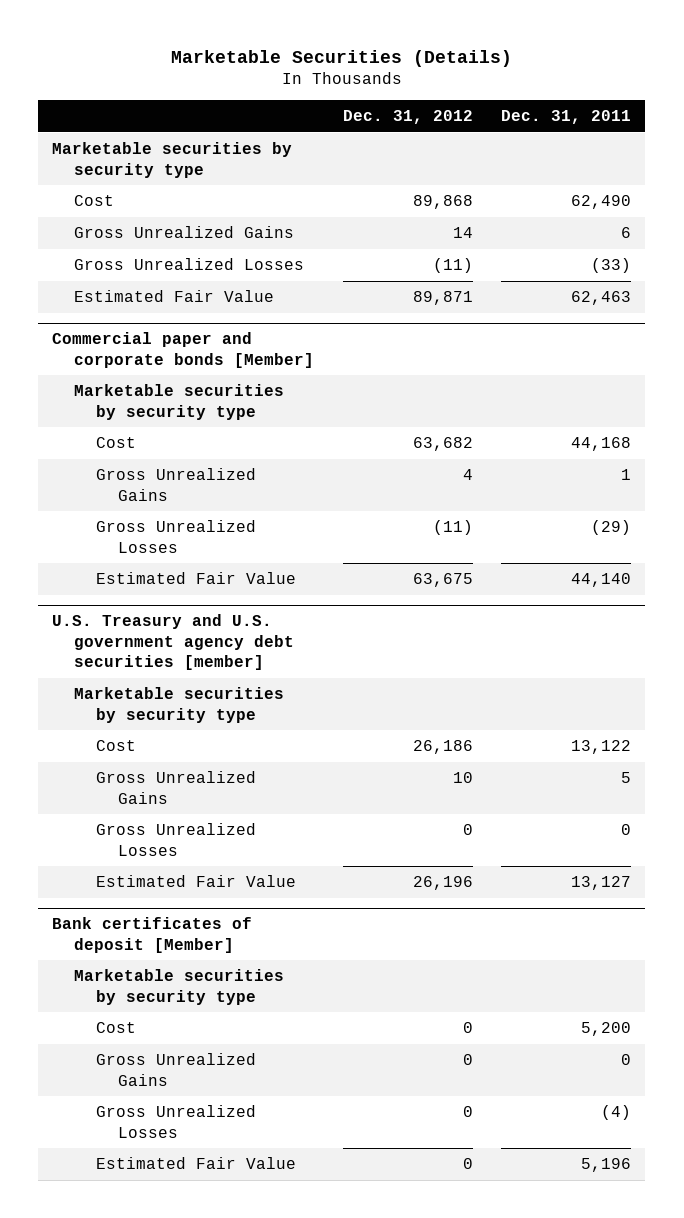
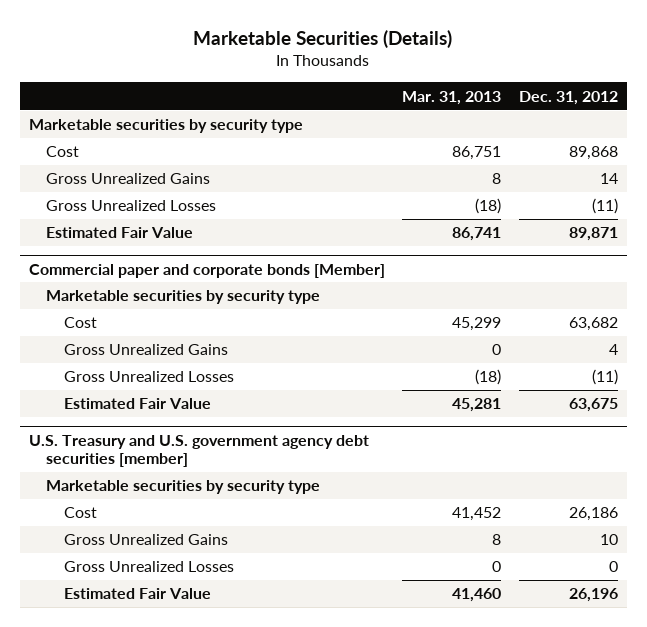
[501,110,632,125] Dec. 31, 2011 -> none
none -> [402,90,502,105] Mar. 31, 2013
[52,917,253,953] Bank certificates of deposit [Member] -> none
[74,969,285,1005] Marketable securities by security type -> none
[96,1022,137,1034] Cost -> none
[96,1053,257,1086] Gross Unrealized Gains -> none
[96,1105,257,1138] Gross Unrealized Losses -> none
[96,1157,297,1170] Estimated Fair Value -> none

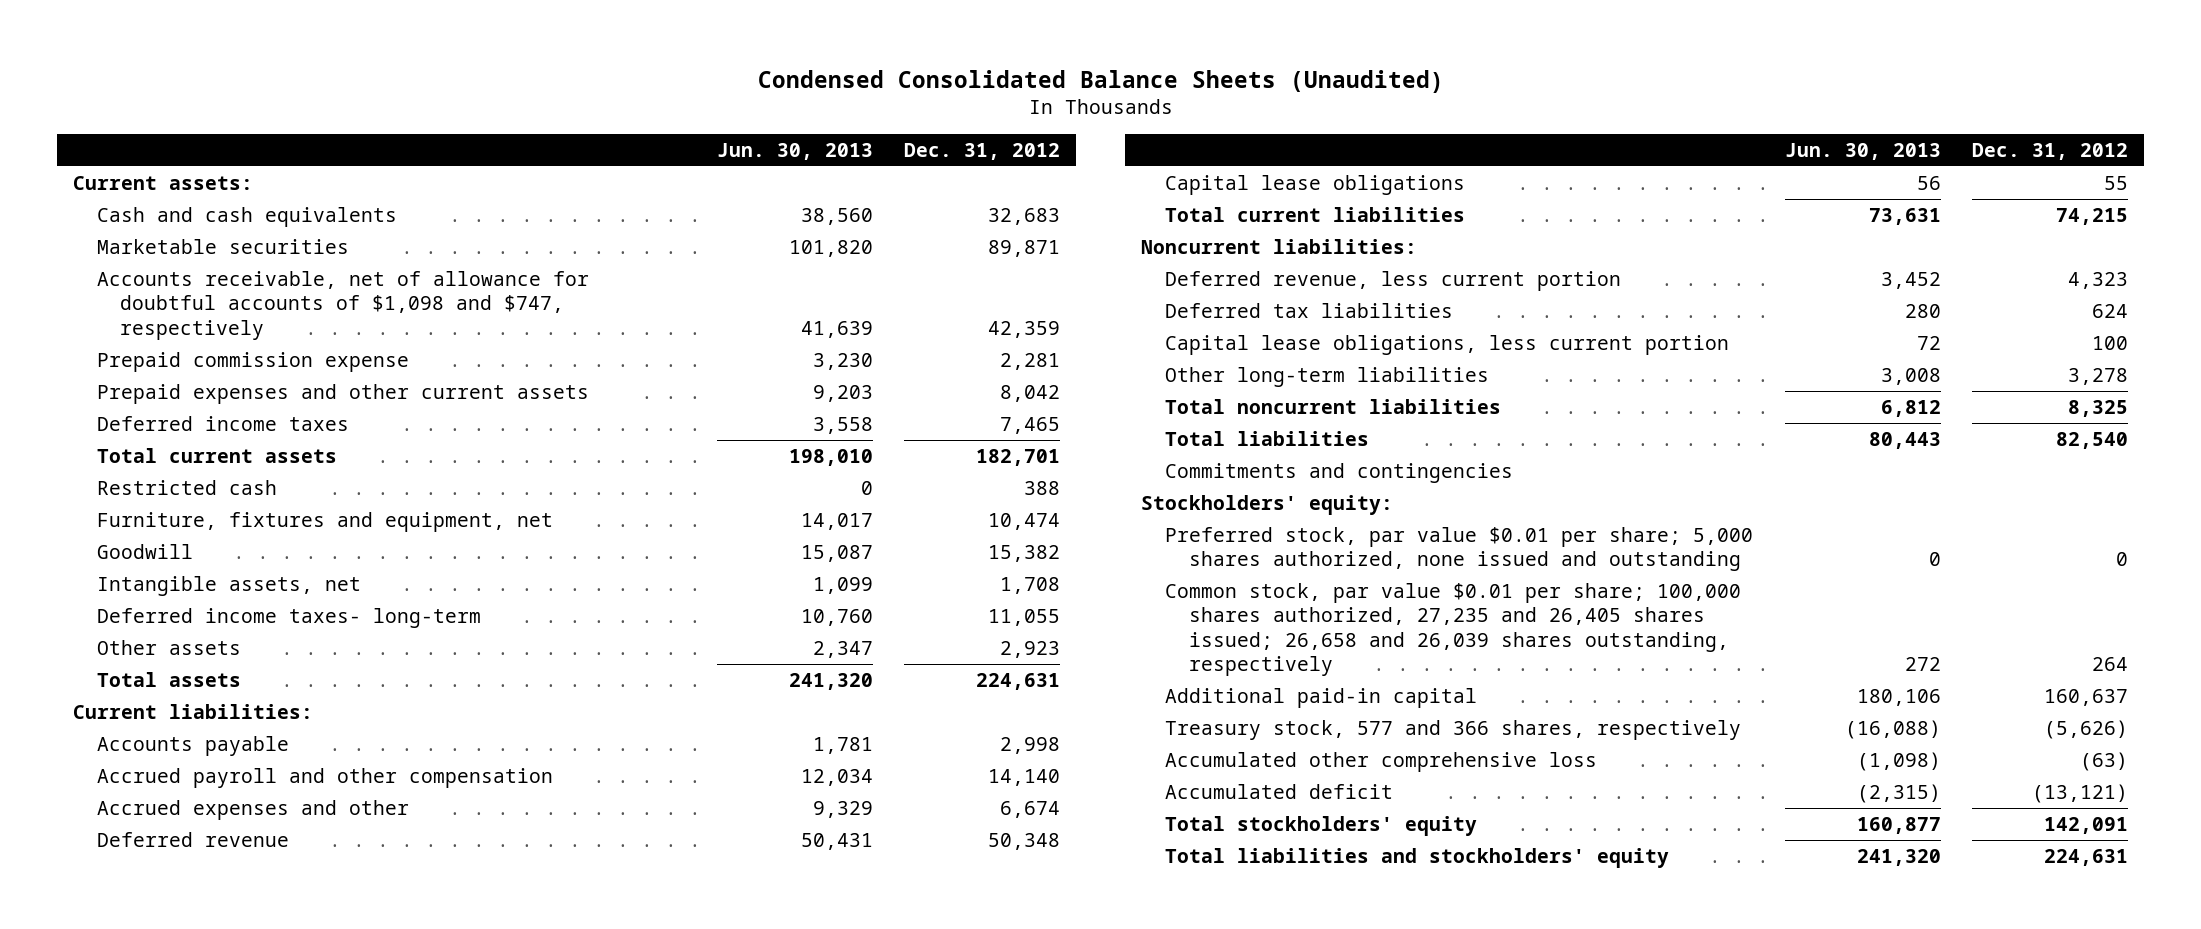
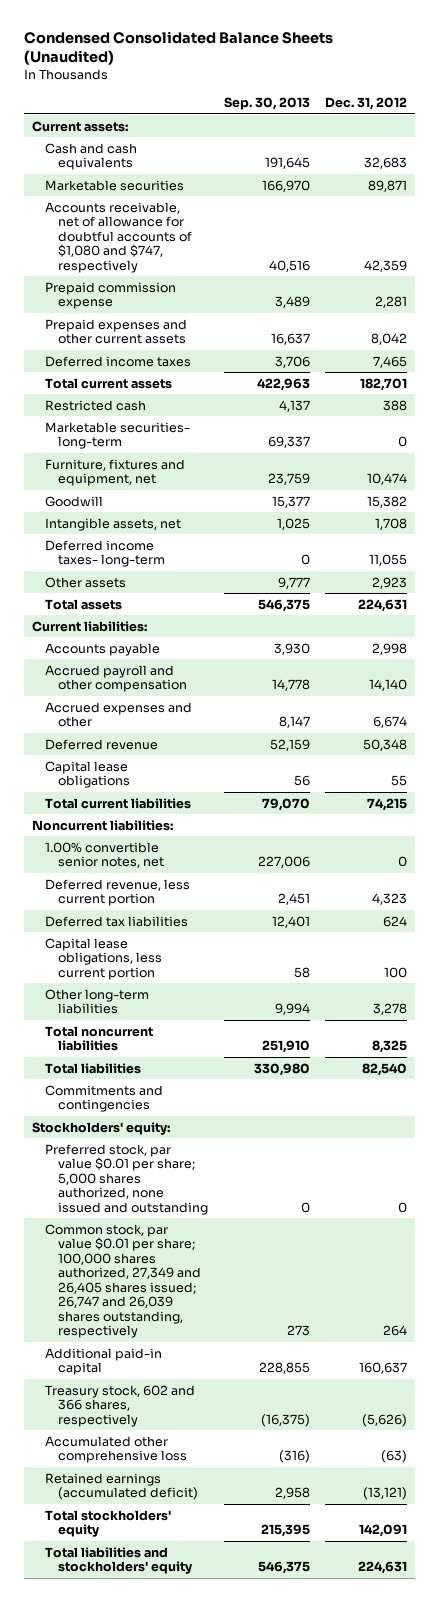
[716,142,873,160] Jun. 30, 2013 -> none
none -> [223,97,310,111] Sep. 30, 2013
[96,271,589,340] Accounts receivable, net of allowance for doubtful accounts of $1,098 and $747, respectively -> [44,201,193,273] Accounts receivable, net of allowance for doubtful accounts of $1,080 and $747, respectively
none -> [44,421,190,450] Marketable securities- long-term
none -> [44,841,165,869] 1.00% convertible senior notes, net
[1164,583,1741,677] Common stock, par value $0.01 per share; 100,000 shares authorized, 27,235 and 26,405 shares issued; 26,658 and 26,039 shares outstanding, respectively -> [44,1223,202,1339] Common stock, par value $0.01 per share; 100,000 shares authorized, 27,349 and 26,405 shares issued; 26,747 and 26,039 shares outstanding, respectively
[1164,720,1741,741] Treasury stock, 577 and 366 shares, respectively -> [44,1384,195,1427] Treasury stock, 602 and 366 shares, respectively
[1164,784,1393,800] Accumulated deficit -> [44,1472,199,1501] Retained earnings (accumulated deficit)

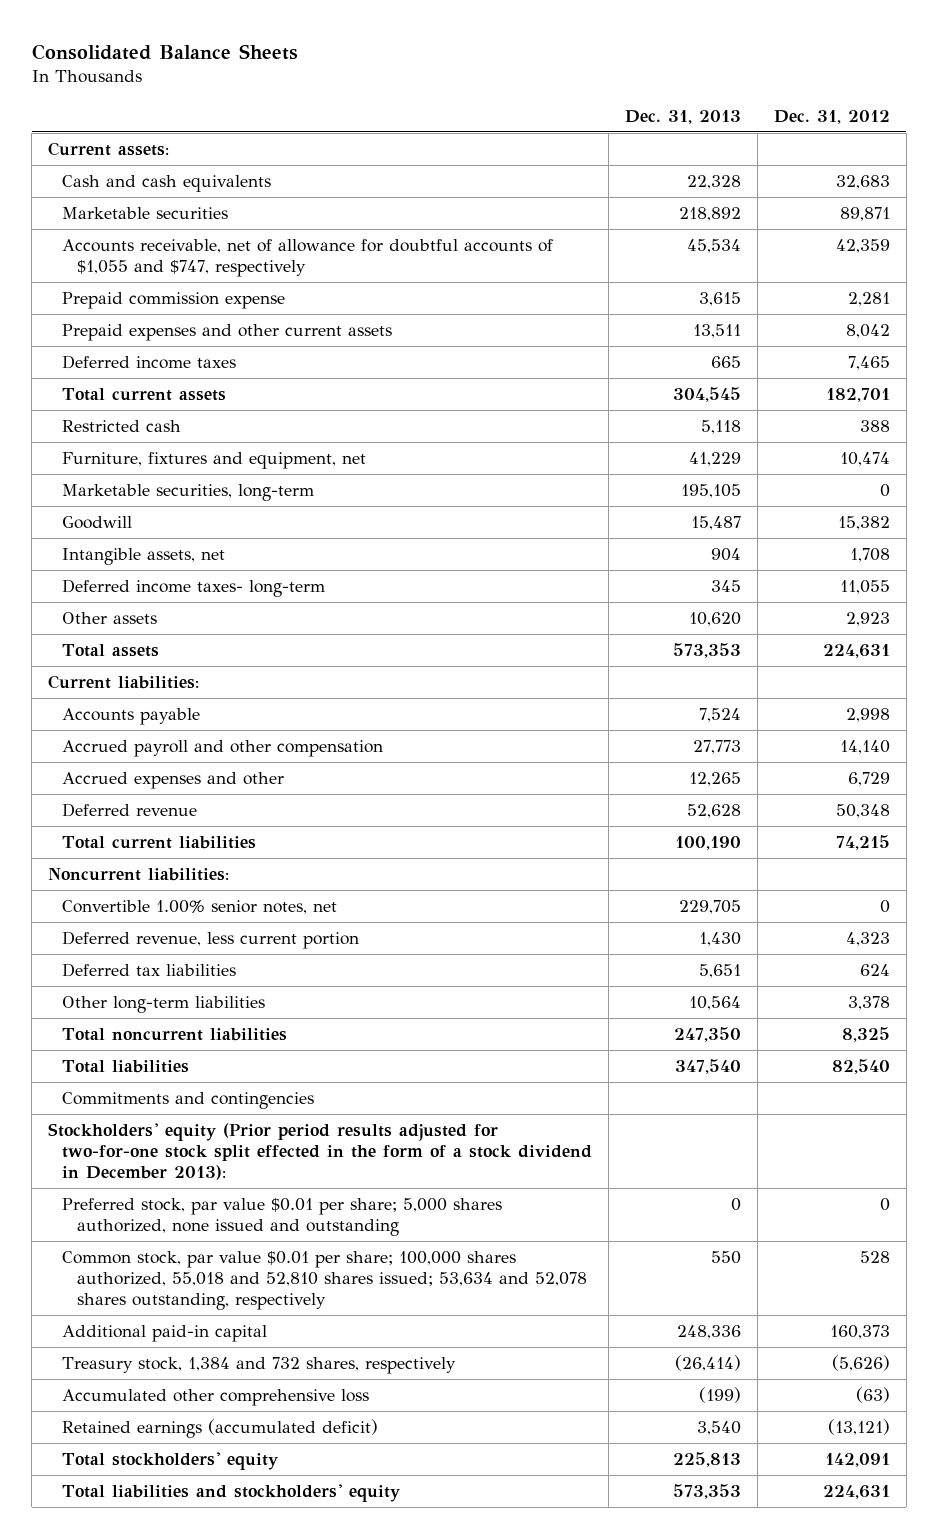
[23,31,333,66] Condensed Consolidated Balance Sheets (Unaudited) -> [31,43,298,60] Consolidated Balance Sheets
[223,97,310,111] Sep. 30, 2013 -> none
none -> [625,109,742,124] Dec. 31, 2013
[44,201,193,273] Accounts receivable, net of allowance for doubtful accounts of $1,080 and $747, respectively -> [62,238,554,278] Accounts receivable, net of allowance for doubtful accounts of $1,055 and $747, respectively
[44,421,190,450] Marketable securities- long-term -> none
none -> [62,483,315,501] Marketable securities, long-term
[373,716,408,729] 6,674 -> [847,771,890,786] 6,729
[44,760,131,789] Capital lease obligations -> none
[44,841,165,869] 1.00% convertible senior notes, net -> [62,899,338,914] Convertible 1.00% senior notes, net
[44,937,163,980] Capital lease obligations, less current portion -> none
[373,1003,408,1016] 3,278 -> [847,995,890,1010] 3,378
[31,1121,170,1135] Stockholders' equity: -> [48,1122,593,1181] Stockholders' equity (Prior period results adjusted for two-for-one stock split effected in the form of a stock dividend in December 2013):
[44,1223,202,1339] Common stock, par value $0.01 per share; 100,000 shares authorized, 27,349 and 26,405 shares issued; 26,747 and 26,039 shares outstanding, respectively -> [62,1250,587,1311] Common stock, par value $0.01 per share; 100,000 shares authorized, 55,018 and 52,810 shares issued; 53,634 and 52,078 shares outstanding, respectively
[383,1325,408,1337] 264 -> [859,1250,890,1263] 528
[359,1362,408,1375] 160,637 -> [829,1324,890,1339] 160,373
[44,1384,195,1427] Treasury stock, 602 and 366 shares, respectively -> [62,1356,457,1374] Treasury stock, 1,384 and 732 shares, respectively

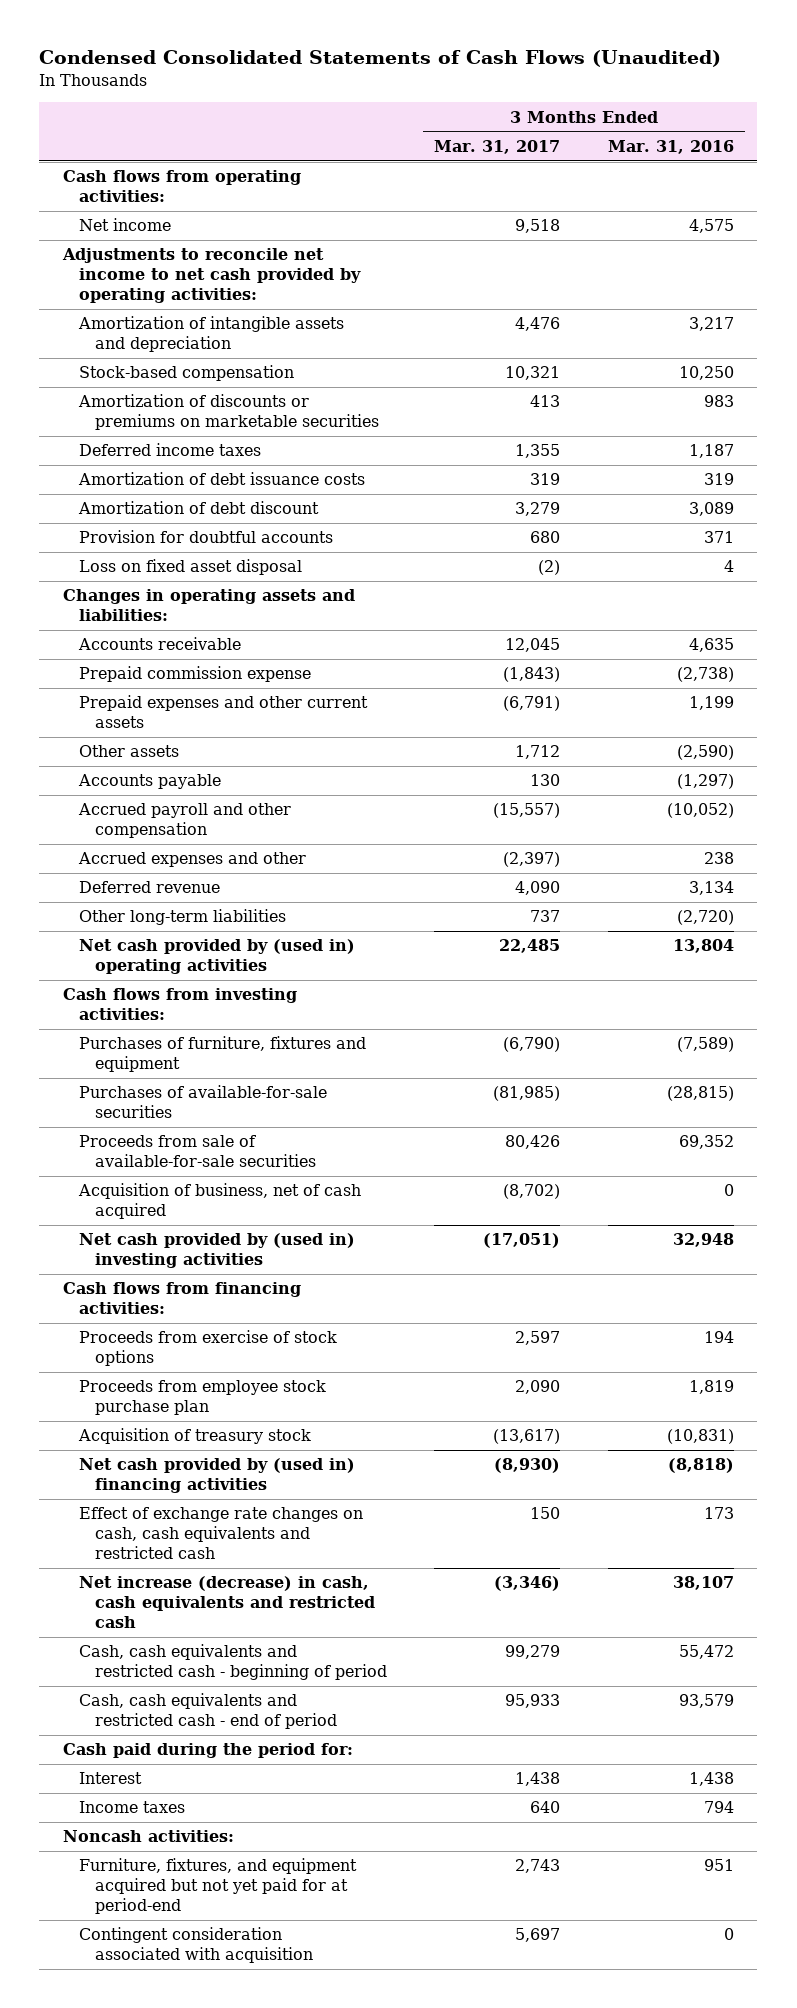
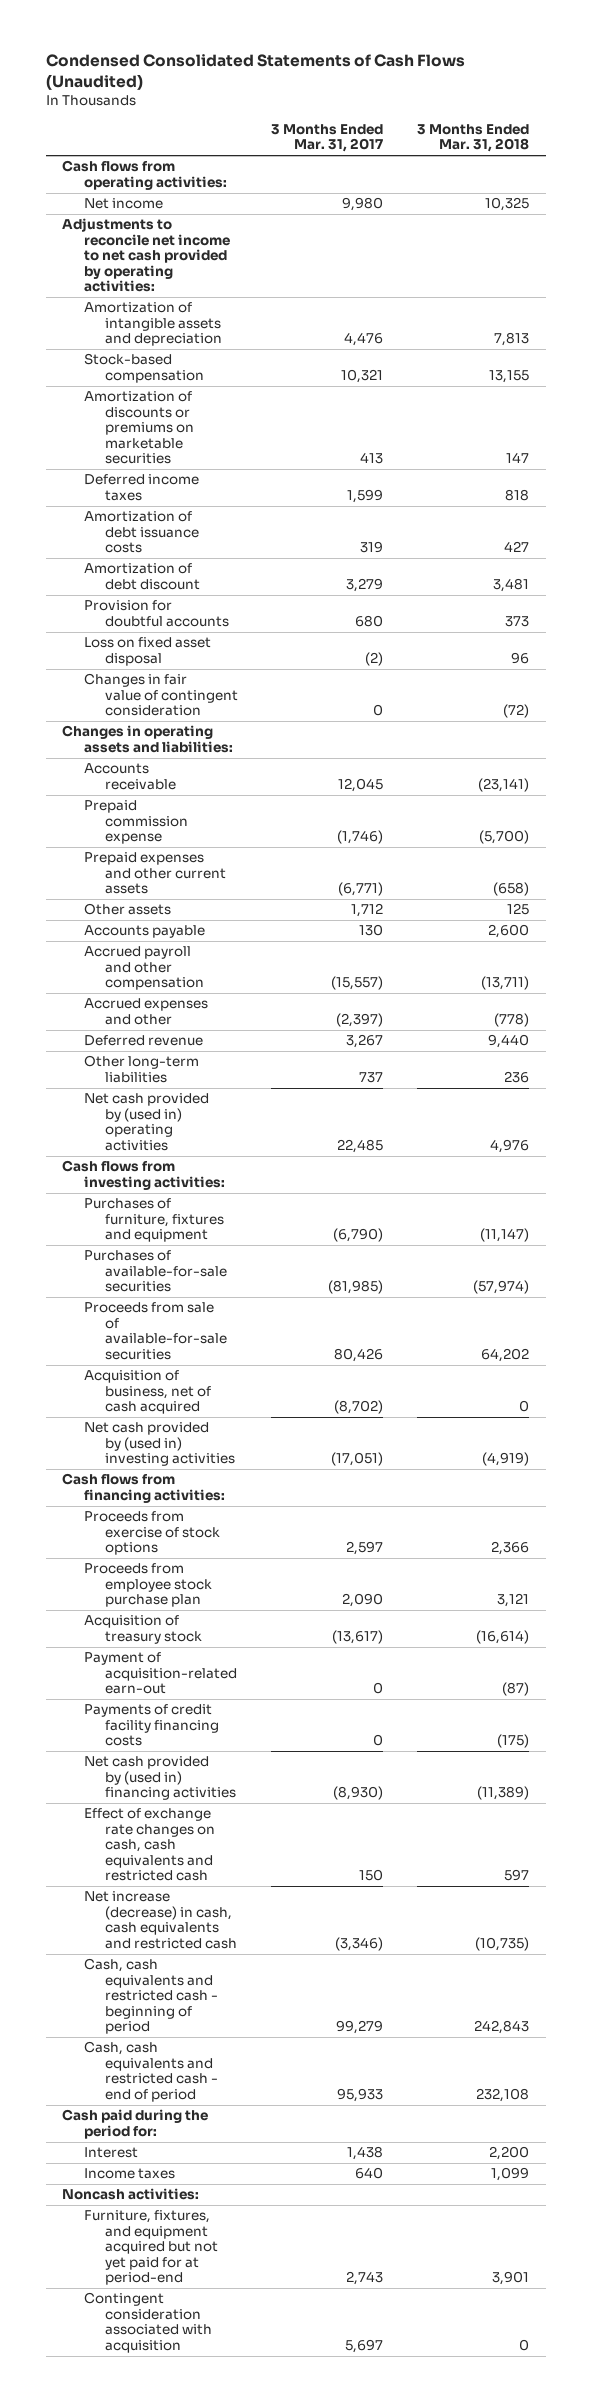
[607,140,734,155] Mar. 31, 2016 -> none
none -> [416,123,529,153] 3 Months Ended Mar. 31, 2018
[515,219,561,234] 9,518 -> [342,197,384,212] 9,980
[515,444,561,459] 1,355 -> [347,488,384,503] 1,599
none -> [83,673,238,717] Changes in fair value of contingent consideration
[503,667,561,683] (1,843) -> [337,830,384,845] (1,746)
[503,696,561,712] (6,791) -> [338,882,384,897] (6,771)
[515,881,561,896] 4,090 -> [346,1034,384,1049] 3,267
none -> [83,1652,237,1695] Payment of acquisition-related earn-out
none -> [83,1704,219,1747] Payments of credit facility financing costs

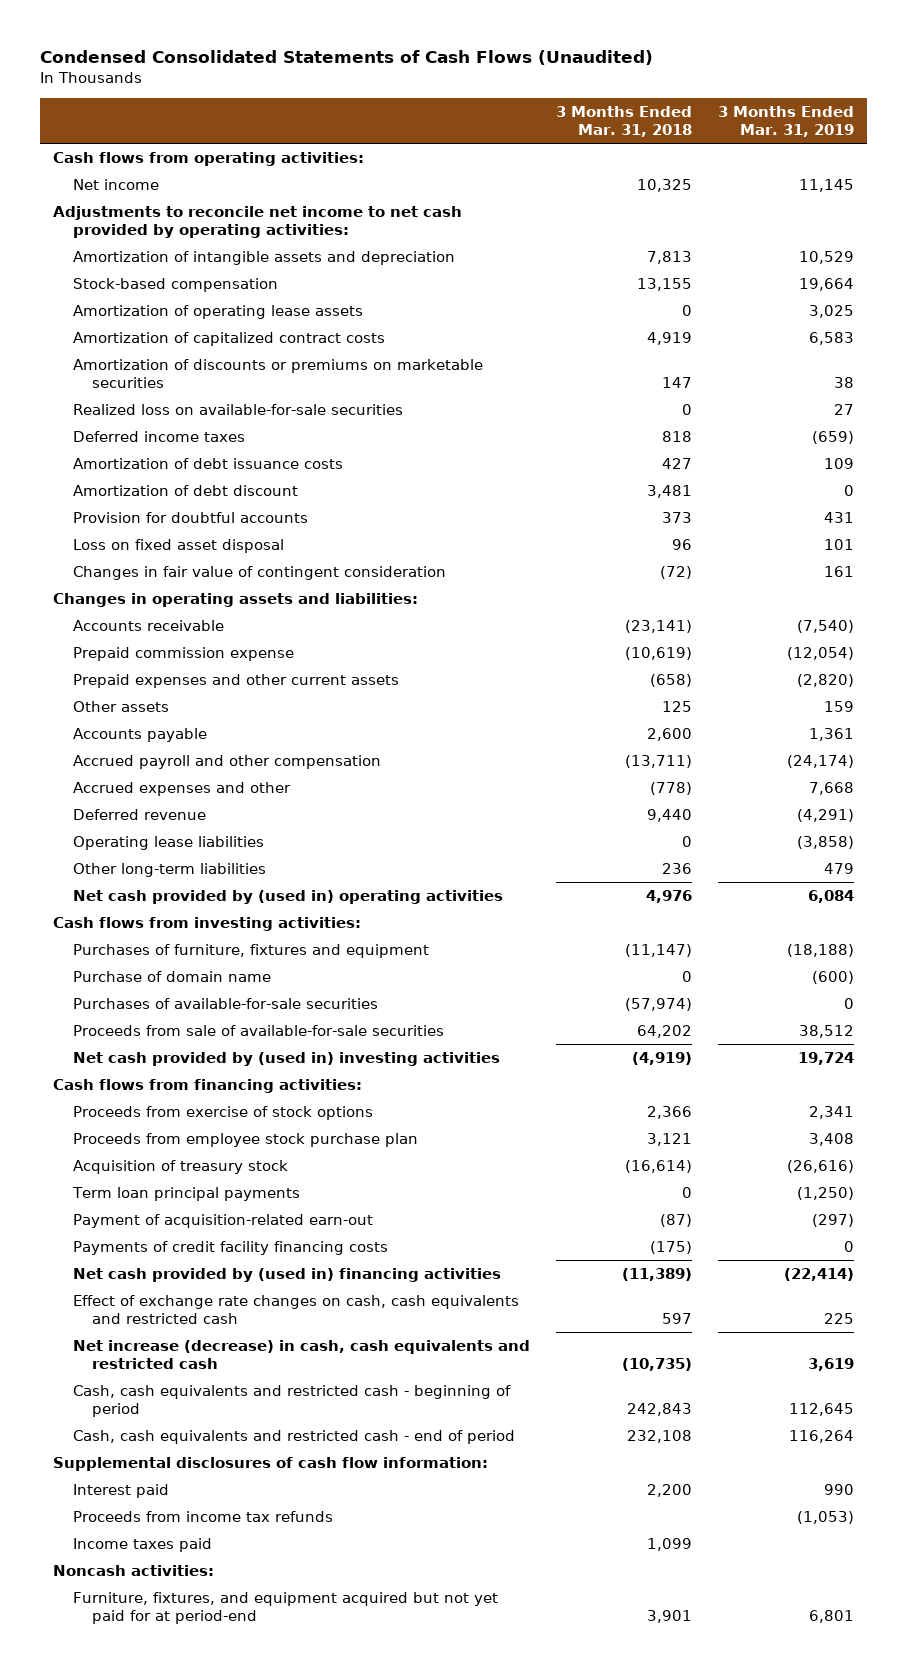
[271,123,384,153] 3 Months Ended Mar. 31, 2017 -> none
none -> [718,105,855,138] 3 Months Ended Mar. 31, 2019
none -> [72,304,363,319] Amortization of operating lease assets
none -> [72,331,385,346] Amortization of capitalized contract costs
none -> [72,403,403,415] Realized loss on available-for-sale securities
[478,830,529,845] (5,700) -> [624,646,692,660] (10,619)
none -> [72,835,264,850] Operating lease liabilities
none -> [72,970,271,982] Purchase of domain name
[83,1370,211,1415] Acquisition of business, net of cash acquired -> none
none -> [71,1186,300,1201] Term loan principal payments
[62,2109,209,2139] Cash paid during the period for: -> none
none -> [53,1456,489,1471] Supplemental disclosures of cash flow information:
[83,2147,138,2159] Interest -> [72,1483,169,1498] Interest paid
none -> [72,1510,333,1522] Proceeds from income tax refunds
[83,2168,175,2180] Income taxes -> [72,1537,212,1552] Income taxes paid
[83,2292,212,2353] Contingent consideration associated with acquisition -> none

